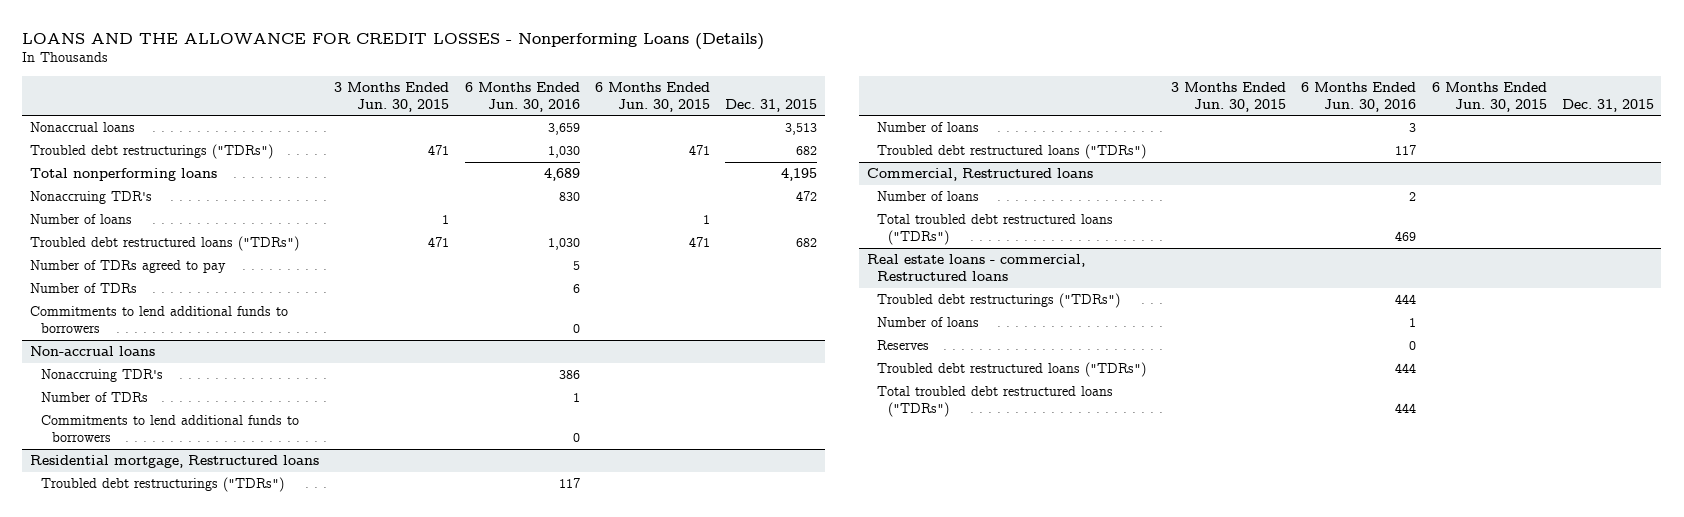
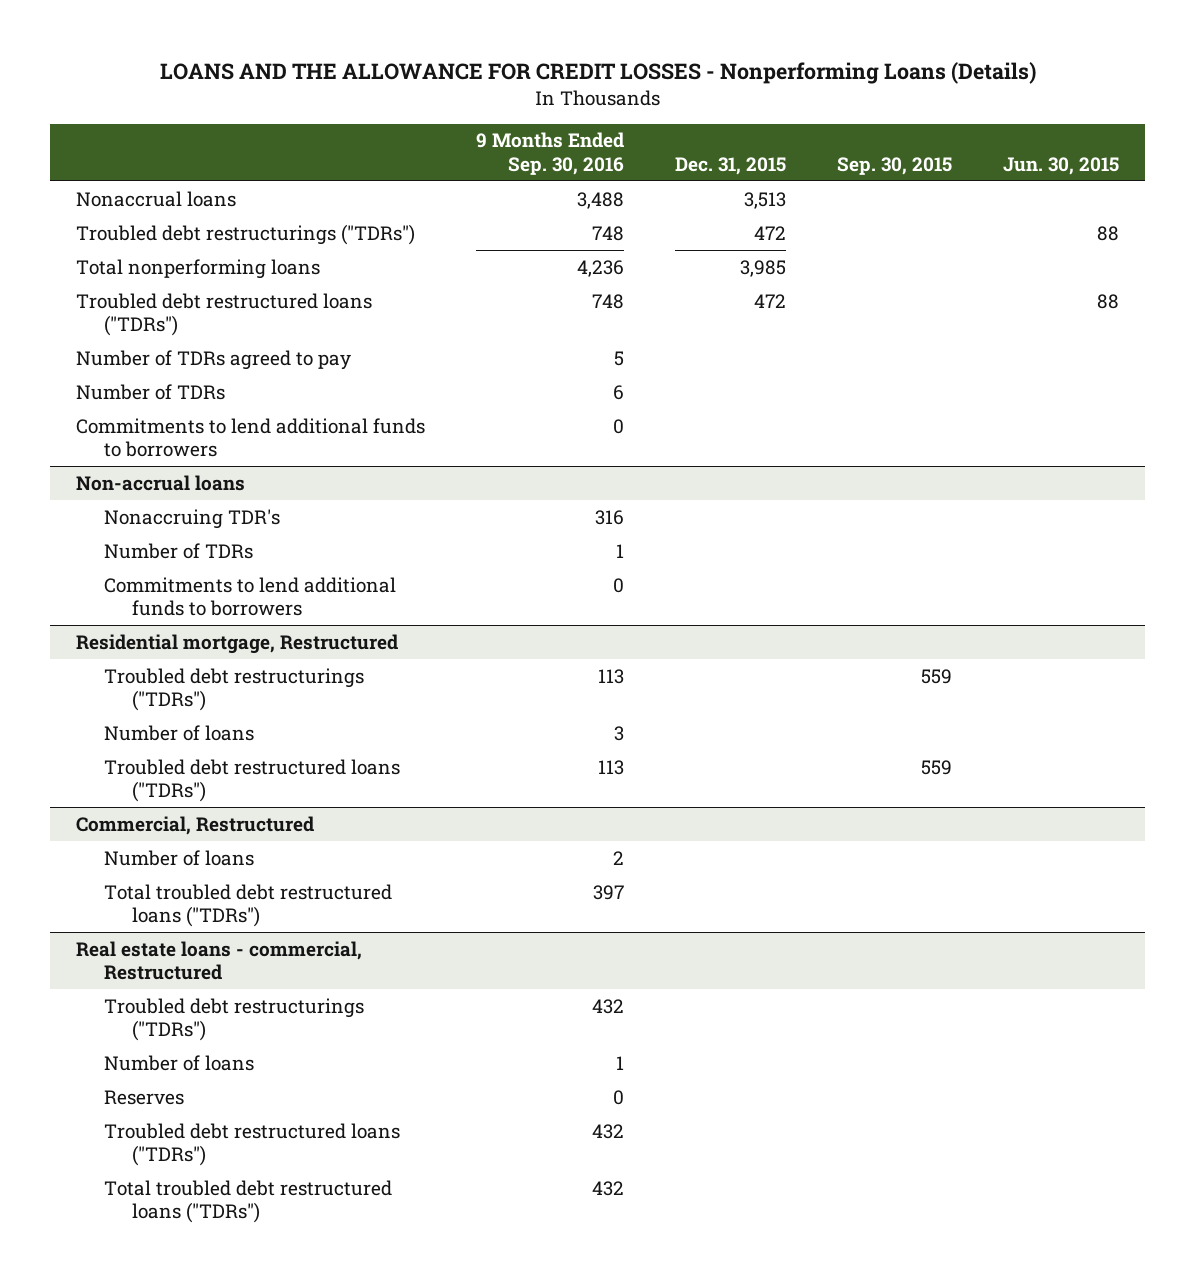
[334,81,450,112] 3 Months Ended Jun. 30, 2015 -> none
[464,81,580,112] 6 Months Ended Jun. 30, 2016 -> none
[594,81,710,112] 6 Months Ended Jun. 30, 2015 -> none
none -> [475,132,624,175] 9 Months Ended Sep. 30, 2016
none -> [837,156,953,175] Sep. 30, 2015
none -> [1003,156,1120,175] Jun. 30, 2015
[30,191,153,205] Nonaccruing TDR's -> none
[30,214,133,225] Number of loans -> none
[796,146,818,156] 682 -> [754,225,787,240] 472
[781,168,818,182] 4,195 -> [740,259,787,277] 3,985
[796,238,818,248] 682 -> [754,293,787,308] 472
[30,455,320,469] Residential mortgage, Restructured loans -> [75,633,398,654] Residential mortgage, Restructured
[866,168,1093,182] Commercial, Restructured loans -> [75,815,314,835] Commercial, Restructured
[866,254,1085,281] Real estate loans - commercial, Restructured loans -> [75,940,362,981] Real estate loans - commercial, Restructured

